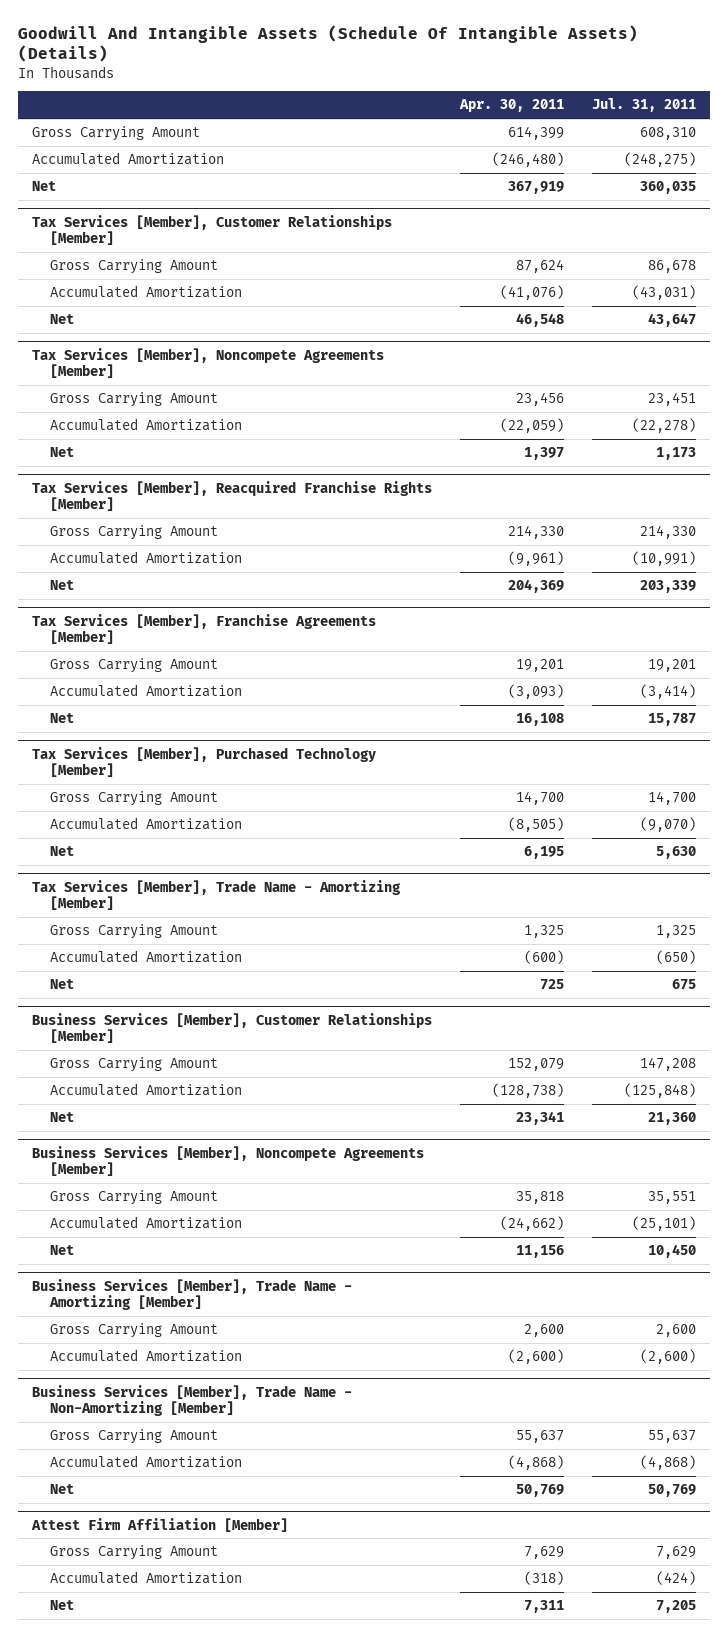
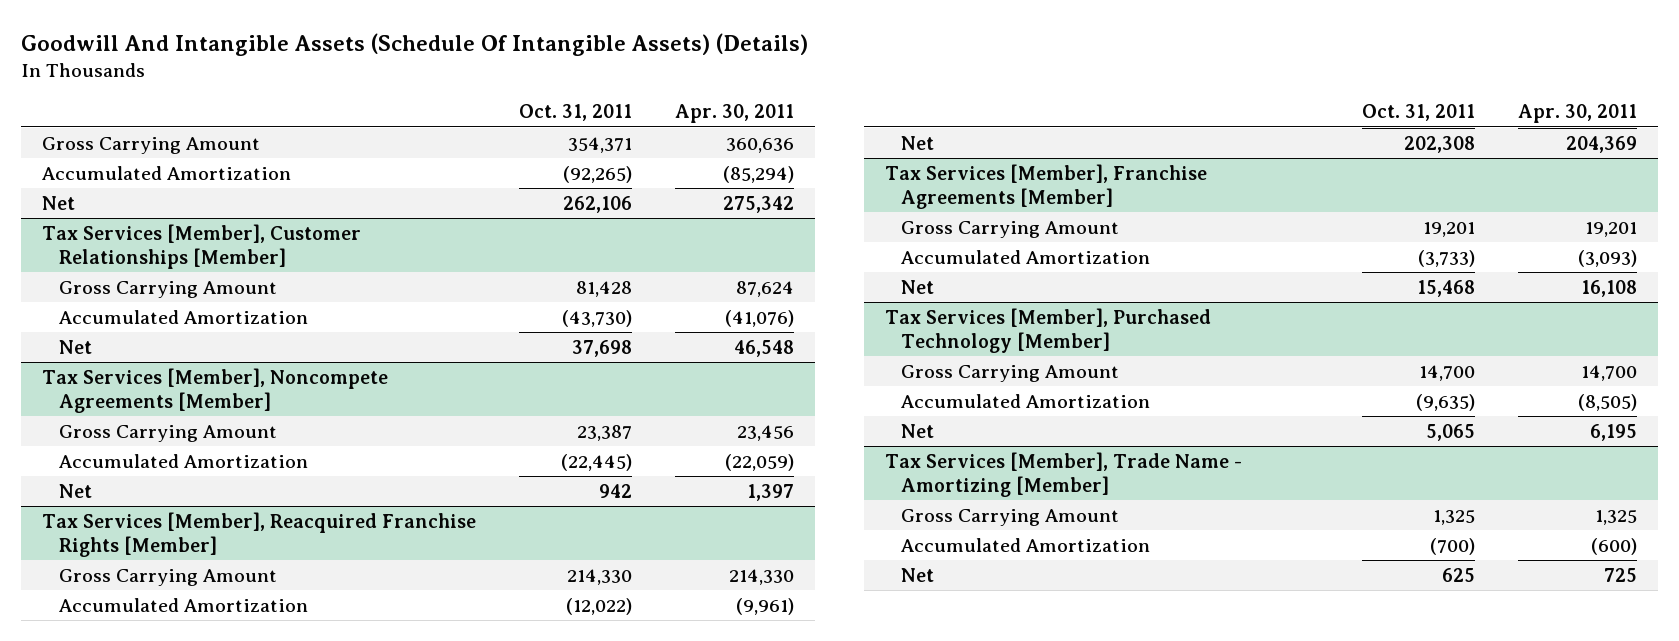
[591,98,696,113] Jul. 31, 2011 -> none
none -> [518,104,632,122] Oct. 31, 2011
[507,126,564,141] 614,399 -> [725,137,794,153] 360,636
[491,152,564,168] (246,480) -> [722,165,794,183] (85,294)
[507,181,564,195] 367,919 -> [722,195,794,213] 275,342
[31,1012,432,1044] Business Services [Member], Customer Relationships [Member] -> none
[49,1057,218,1073] Gross Carrying Amount -> none
[49,1083,242,1097] Accumulated Amortization -> none
[49,1112,74,1123] Net -> none
[31,1145,424,1177] Business Services [Member], Noncompete Agreements [Member] -> none
[49,1190,218,1206] Gross Carrying Amount -> none
[49,1216,242,1230] Accumulated Amortization -> none
[49,1245,74,1256] Net -> none
[31,1278,352,1311] Business Services [Member], Trade Name - Amortizing [Member] -> none
[49,1323,218,1339] Gross Carrying Amount -> none
[49,1349,242,1363] Accumulated Amortization -> none
[31,1384,352,1417] Business Services [Member], Trade Name - Non-Amortizing [Member] -> none
[49,1429,218,1445] Gross Carrying Amount -> none
[49,1455,242,1469] Accumulated Amortization -> none
[49,1484,74,1495] Net -> none
[30,1517,288,1532] Attest Firm Affiliation [Member] -> none
[49,1545,218,1561] Gross Carrying Amount -> none
[49,1571,242,1585] Accumulated Amortization -> none
[49,1600,74,1611] Net -> none

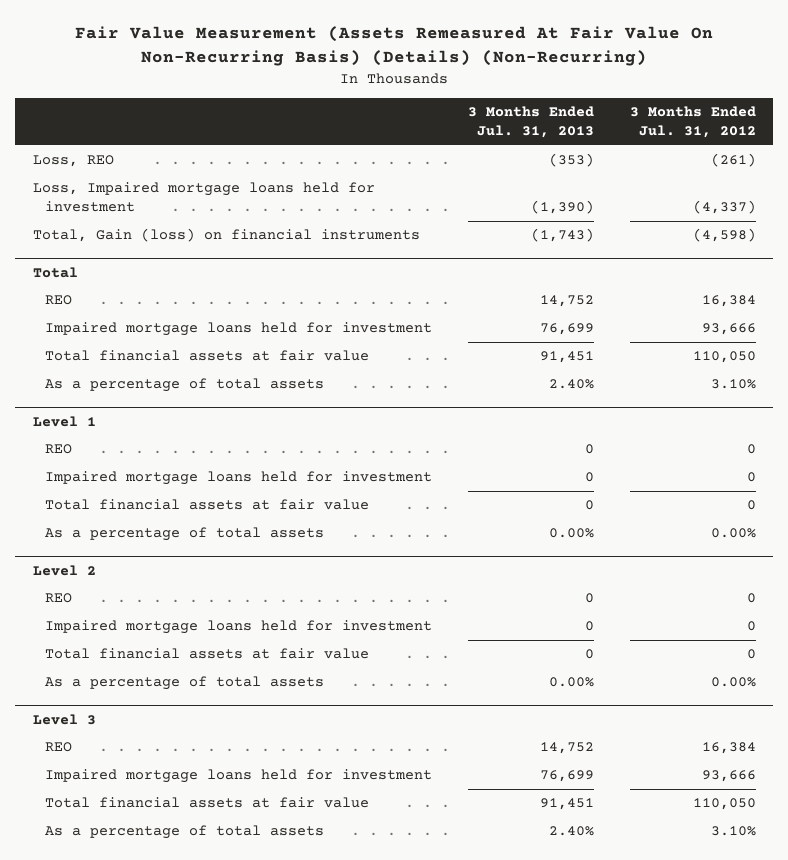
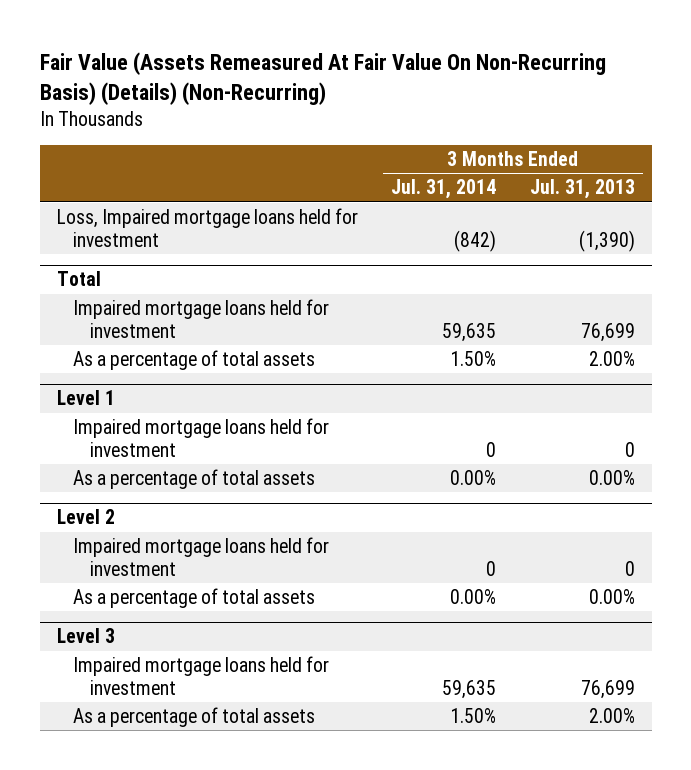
[75,26,714,67] Fair Value Measurement (Assets Remeasured At Fair Value On Non-Recurring Basis) (Details) (Non-Recurring) -> [39,51,606,105] Fair Value (Assets Remeasured At Fair Value On Non-Recurring Basis) (Details) (Non-Recurring)
[629,106,756,138] 3 Months Ended Jul. 31, 2012 -> none
none -> [391,179,497,200] Jul. 31, 2014
[32,155,114,168] Loss, REO -> none
[32,228,420,243] Total, Gain (loss) on financial instruments -> none
[45,295,73,306] REO -> none
[45,350,370,362] Total financial assets at fair value -> none
[548,379,594,390] 2.40% -> [588,351,635,367] 2.00%
[45,444,73,455] REO -> none
[45,499,370,511] Total financial assets at fair value -> none
[45,593,73,604] REO -> none
[45,648,370,660] Total financial assets at fair value -> none
[45,742,73,753] REO -> none
[45,797,370,809] Total financial assets at fair value -> none
[548,826,594,837] 2.40% -> [588,708,635,724] 2.00%

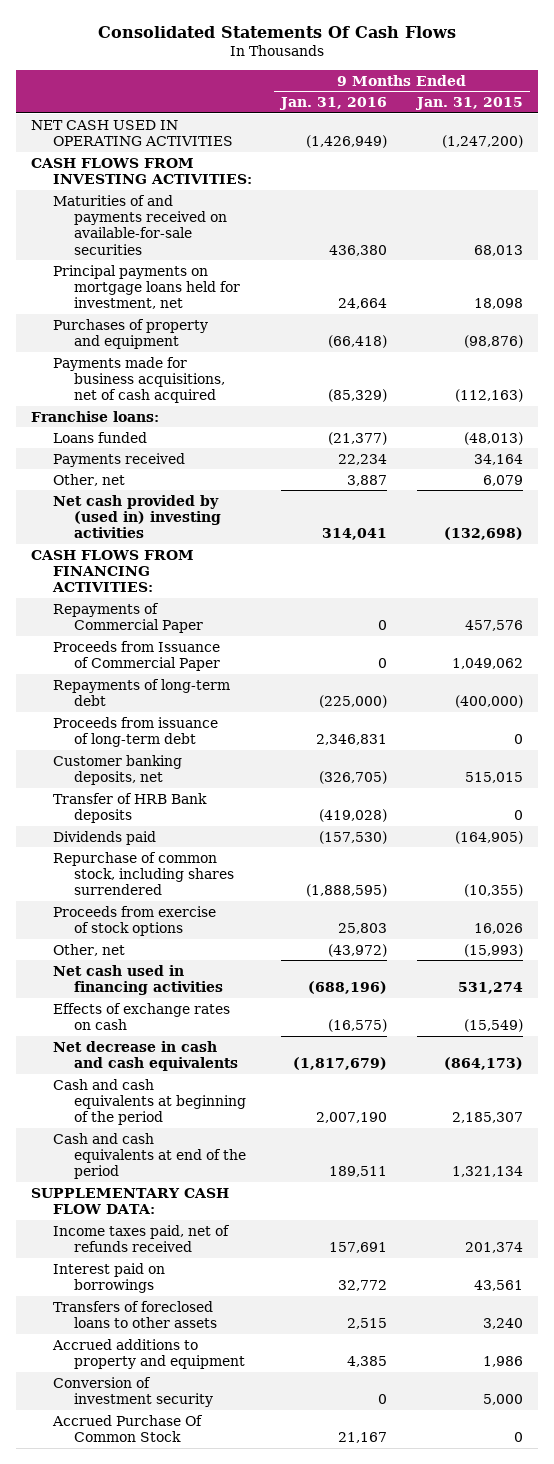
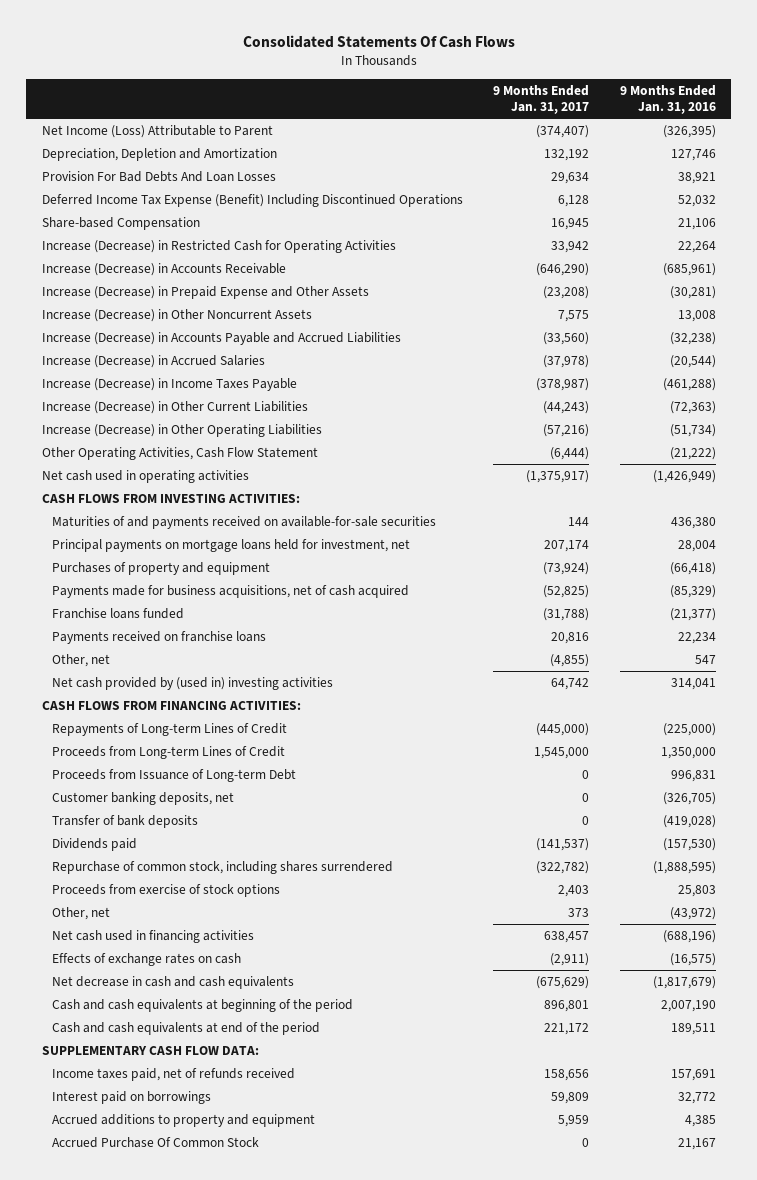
[414,97,523,111] Jan. 31, 2015 -> none
none -> [493,84,590,115] 9 Months Ended Jan. 31, 2017
none -> [41,125,273,139] Net Income (Loss) Attributable to Parent
none -> [41,148,277,162] Depreciation, Depletion and Amortization
none -> [41,171,276,183] Provision For Bad Debts And Loan Losses
none -> [41,194,463,208] Deferred Income Tax Expense (Benefit) Including Discontinued Operations
none -> [41,217,200,231] Share-based Compensation
none -> [41,240,396,254] Increase (Decrease) in Restricted Cash for Operating Activities
none -> [41,263,286,277] Increase (Decrease) in Accounts Receivable
none -> [41,286,369,300] Increase (Decrease) in Prepaid Expense and Other Assets
none -> [41,309,312,323] Increase (Decrease) in Other Noncurrent Assets
none -> [41,332,401,346] Increase (Decrease) in Accounts Payable and Accrued Liabilities
none -> [41,355,265,369] Increase (Decrease) in Accrued Salaries
none -> [41,378,297,392] Increase (Decrease) in Income Taxes Payable
none -> [41,401,308,415] Increase (Decrease) in Other Current Liabilities
none -> [41,424,322,438] Increase (Decrease) in Other Operating Liabilities
none -> [41,447,318,461] Other Operating Activities, Cash Flow Statement
[30,119,233,147] NET CASH USED IN OPERATING ACTIVITIES -> [41,470,249,484] Net cash used in operating activities
[338,298,388,310] 24,664 -> [677,540,716,553] 28,004
[30,410,159,422] Franchise loans: -> none
[52,431,147,443] Loans funded -> [52,608,185,620] Franchise loans funded
[52,452,185,467] Payments received -> [52,631,267,645] Payments received on franchise loans
[347,474,388,486] 3,887 -> [694,655,716,665] 547
[52,602,204,634] Repayments of Commercial Paper -> none
[52,640,221,672] Proceeds from Issuance of Commercial Paper -> none
[52,678,230,707] Repayments of long-term debt -> [52,723,288,737] Repayments of Long-term Lines of Credit
none -> [52,746,286,760] Proceeds from Long-term Lines of Credit
[52,716,218,748] Proceeds from issuance of long-term debt -> [52,769,297,783] Proceeds from Issuance of Long-term Debt
[316,734,388,746] 2,346,831 -> [670,770,716,783] 996,831
[52,792,207,824] Transfer of HRB Bank deposits -> [52,815,199,829] Transfer of bank deposits
[52,1300,218,1329] Transfers of foreclosed loans to other assets -> none
[52,1376,214,1408] Conversion of investment security -> none

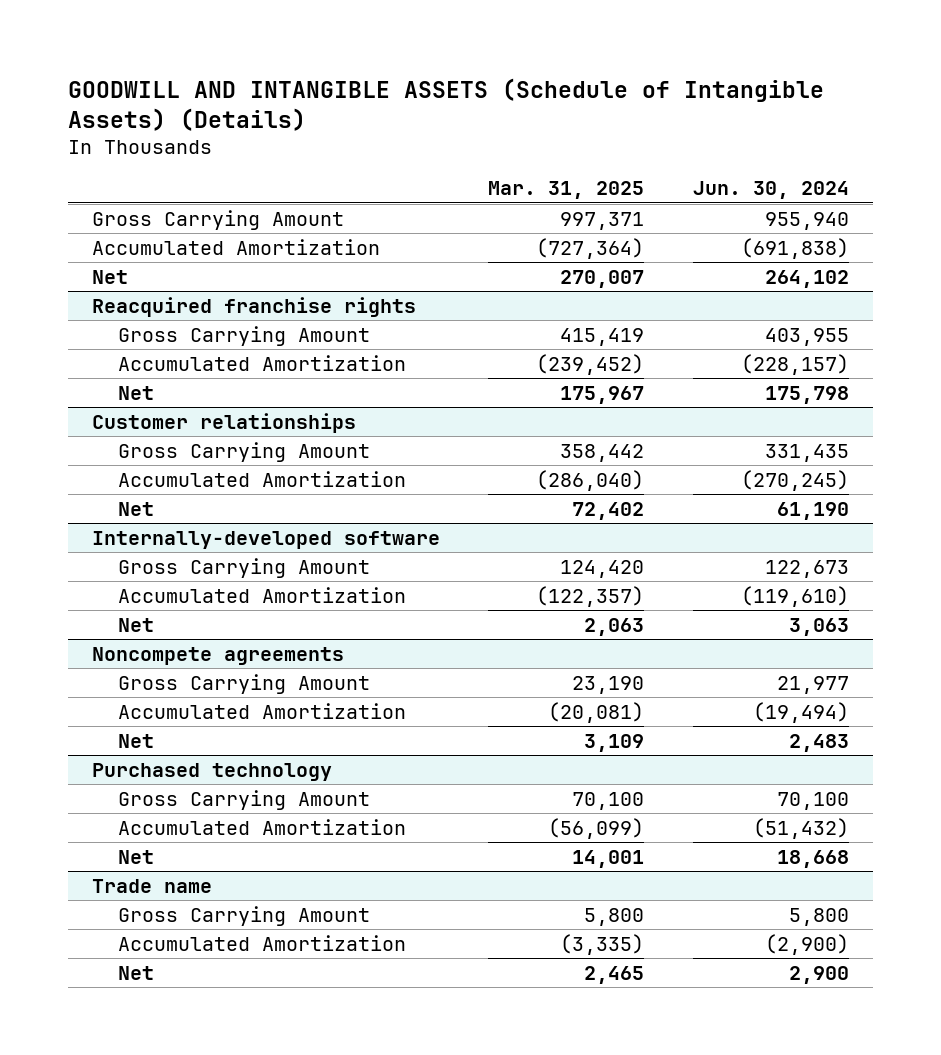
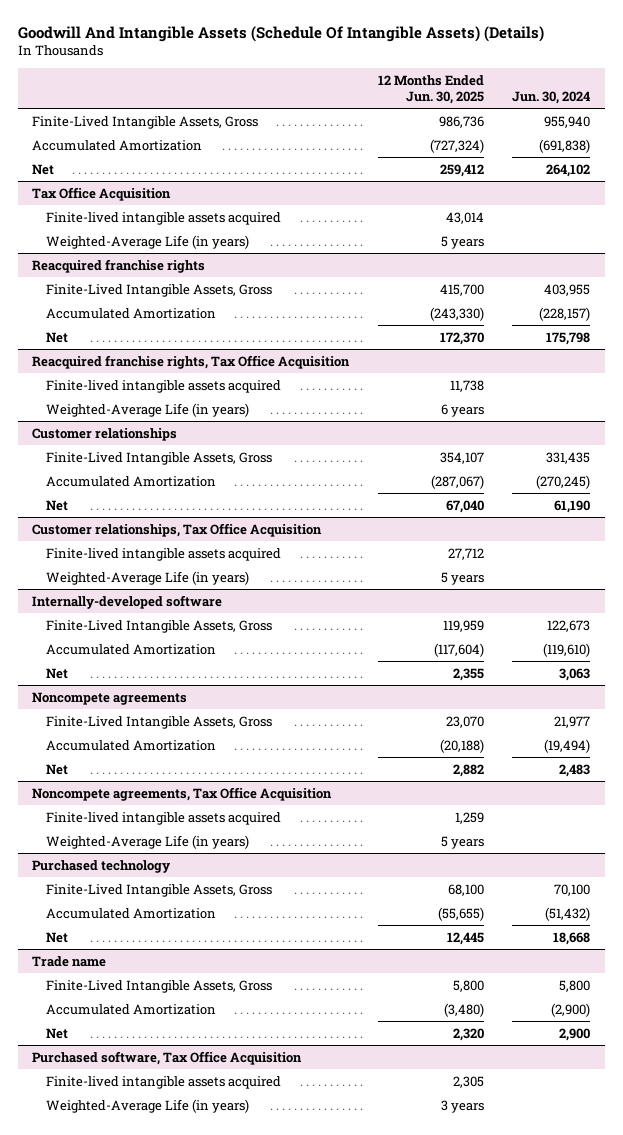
[67,77,824,131] GOODWILL AND INTANGIBLE ASSETS (Schedule of Intangible Assets) (Details) -> [17,25,544,42] Goodwill And Intangible Assets (Schedule Of Intangible Assets) (Details)
[488,181,645,200] Mar. 31, 2025 -> none
none -> [377,74,484,104] 12 Months Ended Jun. 30, 2025
[91,209,344,230] Gross Carrying Amount -> [32,115,259,129] Finite-Lived Intangible Assets, Gross
none -> [32,186,172,201] Tax Office Acquisition
none -> [46,211,282,225] Finite-lived intangible assets acquired
none -> [46,234,250,249] Weighted-Average Life (in years)
[118,325,371,346] Gross Carrying Amount -> [46,283,273,297] Finite-Lived Intangible Assets, Gross
none -> [32,354,351,369] Reacquired franchise rights, Tax Office Acquisition
none -> [46,379,282,393] Finite-lived intangible assets acquired
none -> [46,402,250,417] Weighted-Average Life (in years)
[118,441,371,462] Gross Carrying Amount -> [46,451,273,465] Finite-Lived Intangible Assets, Gross
none -> [32,522,323,537] Customer relationships, Tax Office Acquisition
none -> [46,547,282,561] Finite-lived intangible assets acquired
none -> [46,570,250,585] Weighted-Average Life (in years)
[118,557,371,578] Gross Carrying Amount -> [46,619,273,633] Finite-Lived Intangible Assets, Gross
[118,673,371,694] Gross Carrying Amount -> [46,715,273,729] Finite-Lived Intangible Assets, Gross
none -> [32,786,333,801] Noncompete agreements, Tax Office Acquisition
none -> [46,811,282,825] Finite-lived intangible assets acquired
none -> [46,834,250,849] Weighted-Average Life (in years)
[118,789,371,810] Gross Carrying Amount -> [46,883,273,897] Finite-Lived Intangible Assets, Gross
[118,905,371,926] Gross Carrying Amount -> [46,979,273,993] Finite-Lived Intangible Assets, Gross
none -> [32,1050,303,1065] Purchased software, Tax Office Acquisition
none -> [46,1075,282,1089] Finite-lived intangible assets acquired
none -> [46,1098,250,1113] Weighted-Average Life (in years)

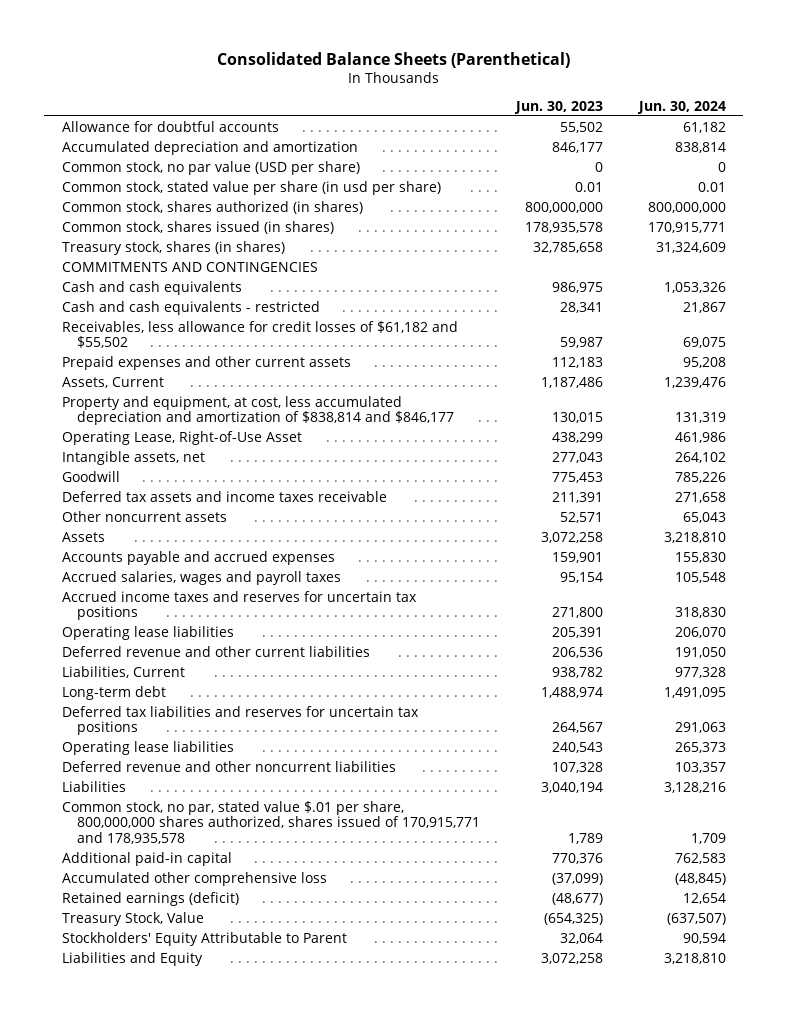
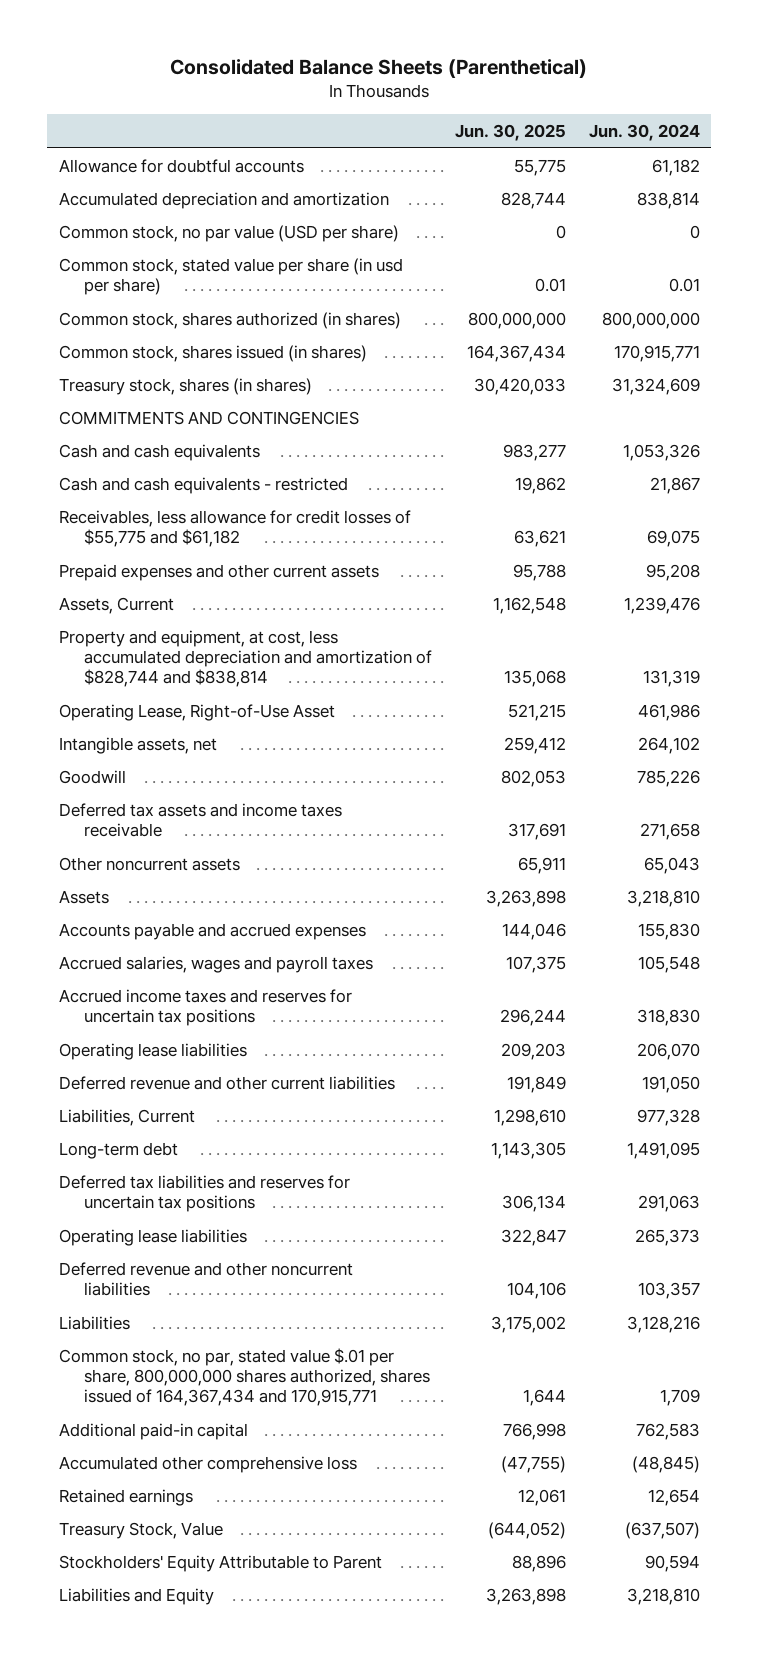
[513,100,603,114] Jun. 30, 2023 -> none
none -> [455,124,567,142] Jun. 30, 2025
[61,320,458,349] Receivables, less allowance for credit losses of $61,182 and $55,502 -> [58,509,411,547] Receivables, less allowance for credit losses of $55,775 and $61,182
[61,395,455,426] Property and equipment, at cost, less accumulated depreciation and amortization of $838,814 and $846,177 -> [58,629,433,688] Property and equipment, at cost, less accumulated depreciation and amortization of $828,744 and $838,814
[61,800,481,844] Common stock, no par, stated value $.01 per share, 800,000,000 shares authorized, shares issued of 170,915,771 and 178,935,578 -> [58,1347,431,1407] Common stock, no par, stated value $.01 per share, 800,000,000 shares authorized, shares issued of 164,367,434 and 170,915,771
[61,891,239,906] Retained earnings (deficit) -> [58,1488,193,1506] Retained earnings

